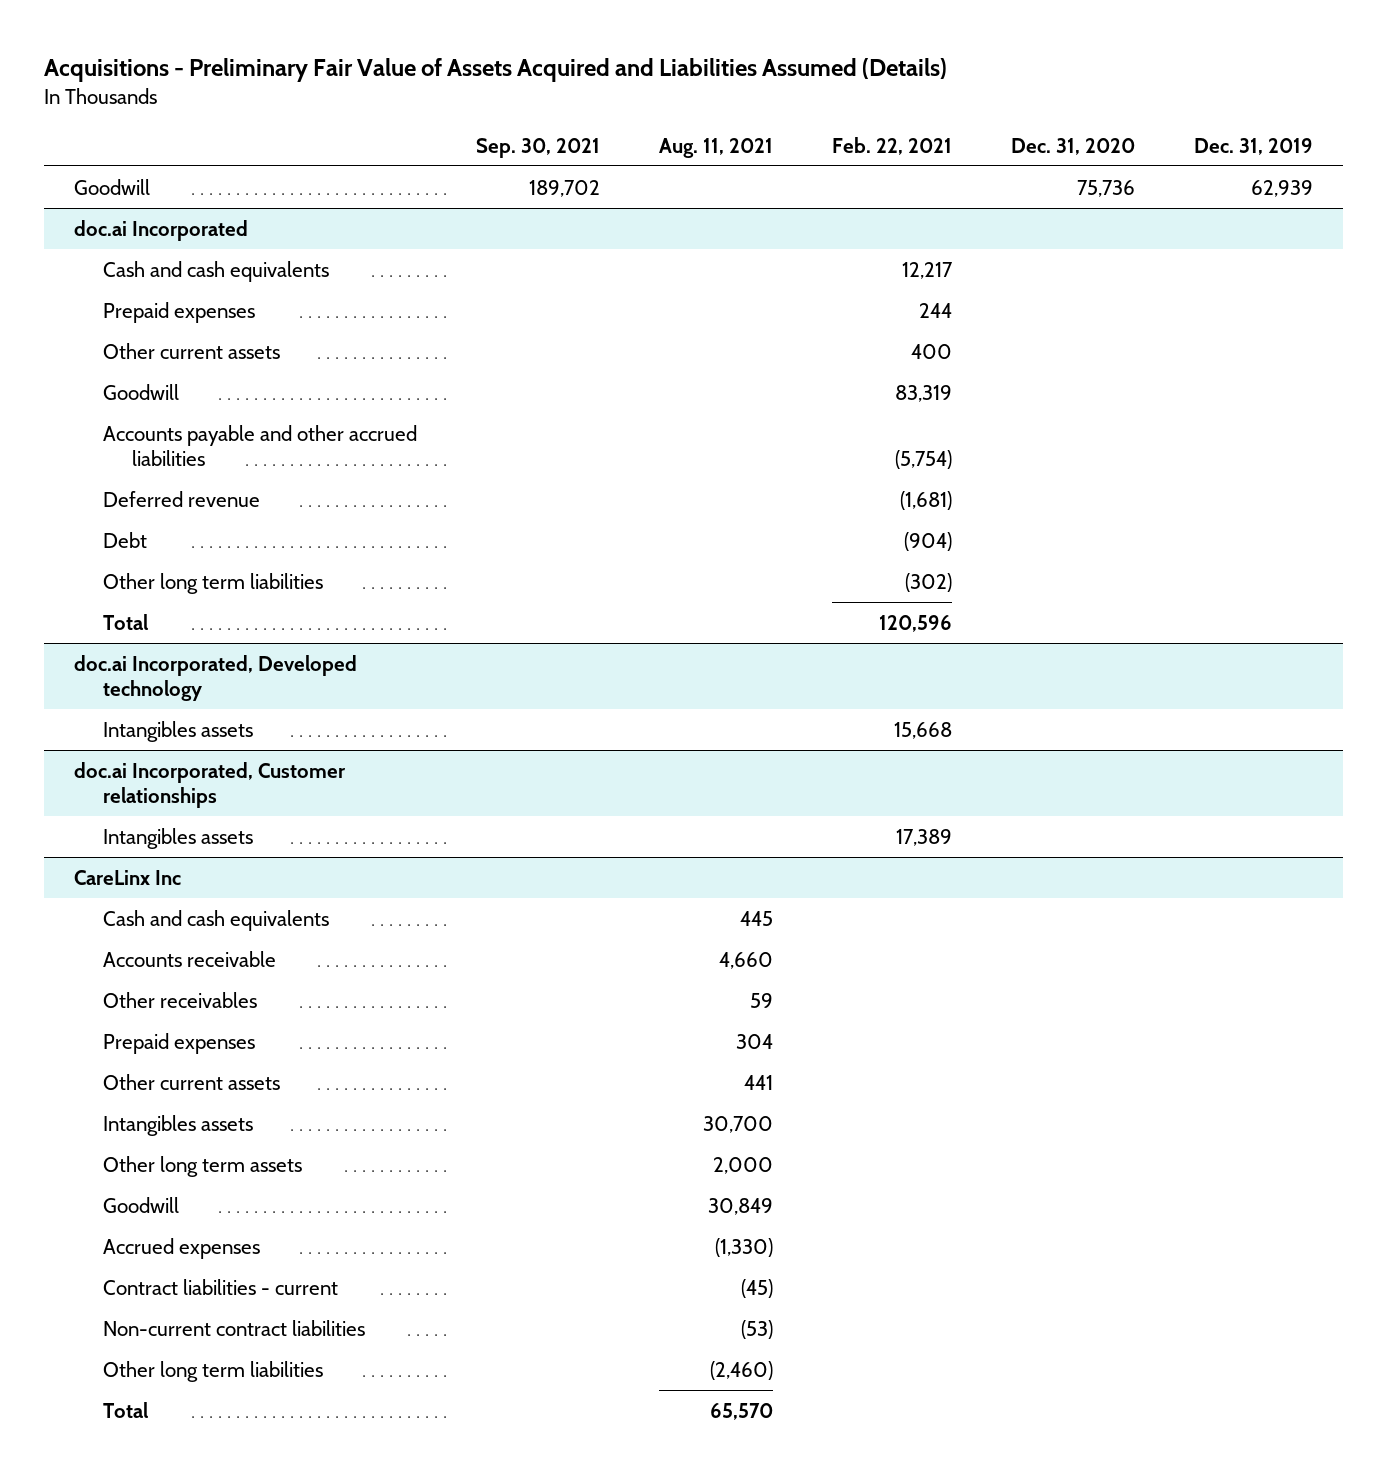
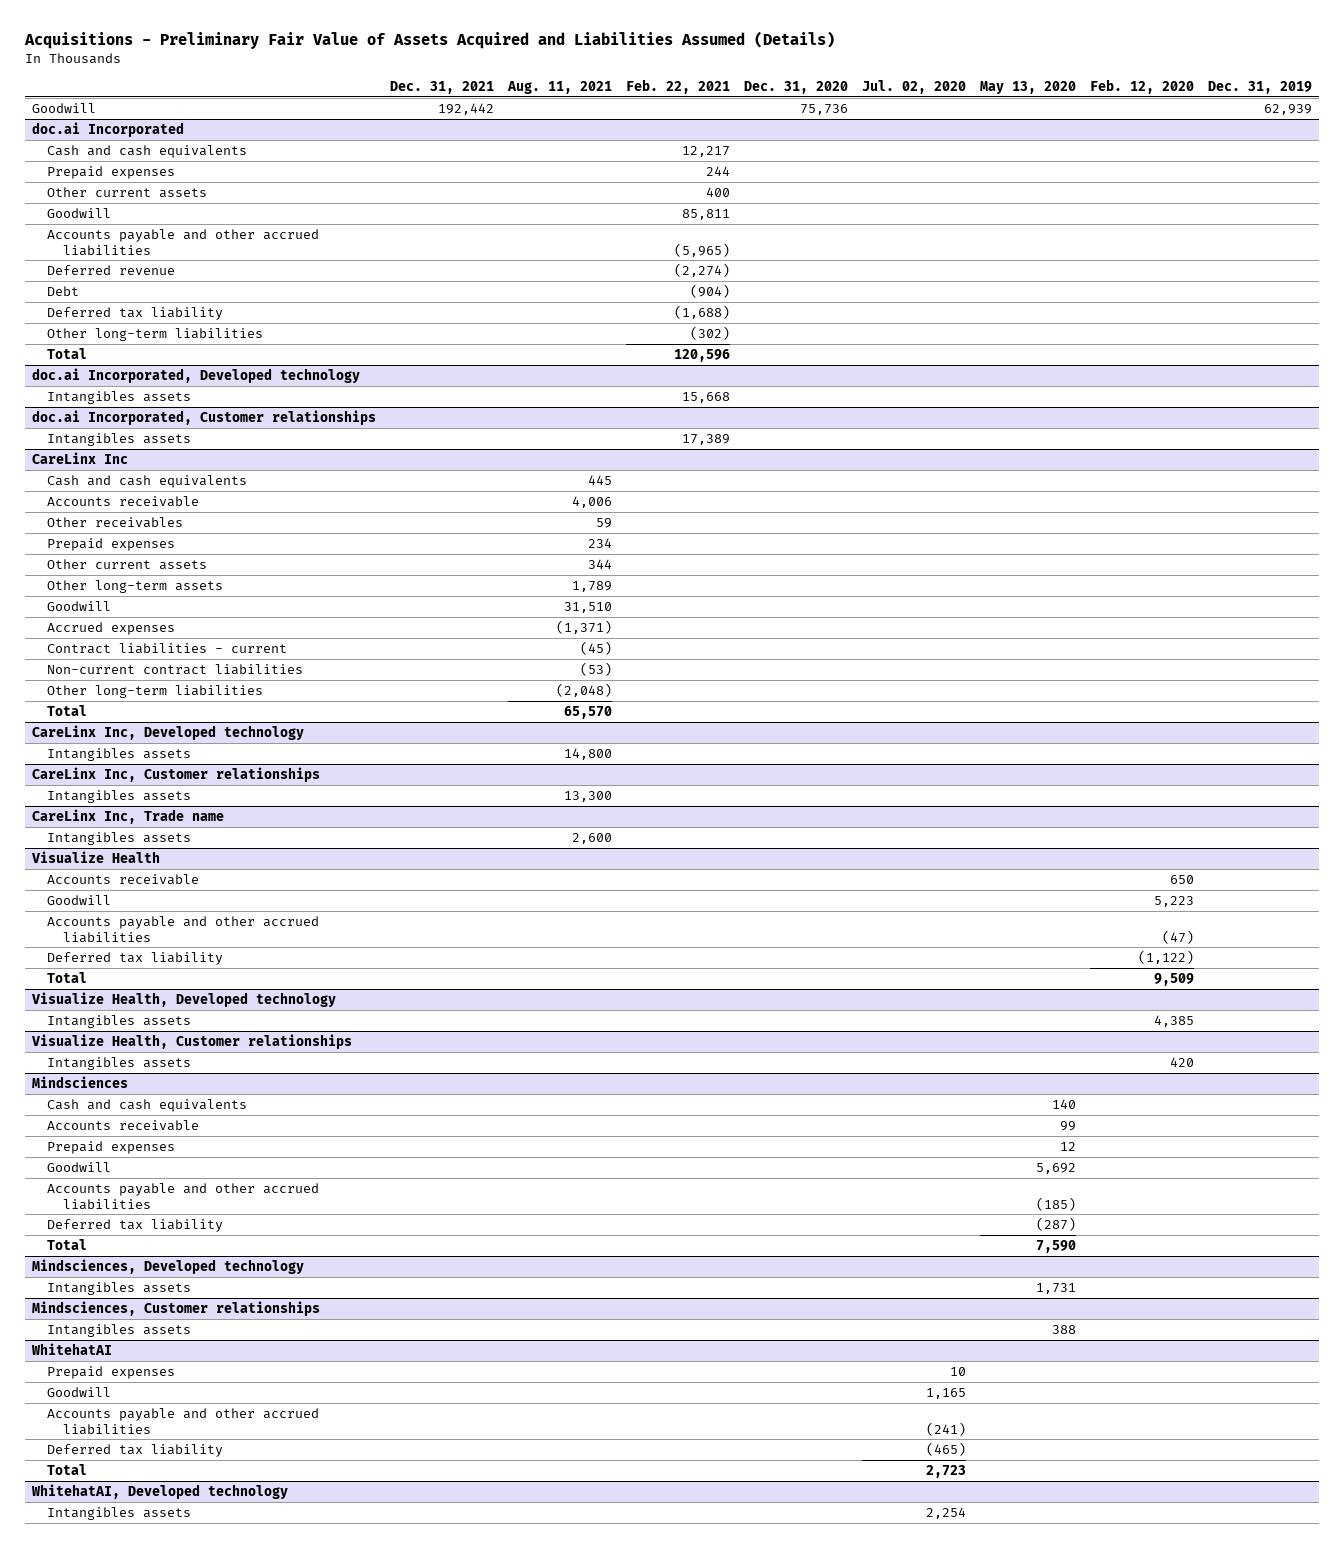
[476,137,601,158] Sep. 30, 2021 -> none
none -> [389,80,494,94] Dec. 31, 2021
none -> [862,79,967,94] Jul. 02, 2020
none -> [980,80,1077,94] May 13, 2020
none -> [1090,78,1195,94] Feb. 12, 2020
[895,384,953,402] 83,319 -> [681,209,730,221] 85,811
[895,450,953,470] (5,754) -> [673,242,730,257] (5,965)
[900,490,953,510] (1,681) -> [673,263,730,278] (2,274)
none -> [47,307,224,321] Deferred tax liability
[103,572,324,594] Other long term liabilities -> [47,328,264,342] Other long-term liabilities
[719,951,774,969] 4,660 -> [571,496,612,509] 4,006
[103,1114,254,1136] Intangibles assets -> none
[736,1033,774,1049] 304 -> [587,538,612,549] 234
[744,1074,774,1090] 441 -> [587,559,612,570] 344
[103,1155,303,1177] Other long term assets -> [47,580,224,594] Other long-term assets
[713,1156,774,1174] 2,000 -> [571,581,612,593] 1,789
[708,1197,774,1215] 30,849 -> [563,602,612,614] 31,510
[715,1237,774,1257] (1,330) -> [555,620,612,635] (1,371)
[103,1360,324,1382] Other long term liabilities -> [47,685,264,699] Other long-term liabilities
[710,1360,774,1380] (2,460) -> [555,683,612,698] (2,048)
none -> [31,725,304,741] CareLinx Inc, Developed technology
none -> [47,748,192,762] Intangibles assets
none -> [31,767,320,783] CareLinx Inc, Customer relationships
none -> [47,790,192,804] Intangibles assets
none -> [31,809,224,825] CareLinx Inc, Trade name
none -> [47,832,192,846] Intangibles assets
none -> [31,851,160,864] Visualize Health
none -> [47,874,200,886] Accounts receivable
none -> [47,895,112,906] Goodwill
none -> [47,916,320,943] Accounts payable and other accrued liabilities
none -> [47,952,224,966] Deferred tax liability
none -> [47,972,88,984] Total
none -> [31,992,336,1008] Visualize Health, Developed technology
none -> [47,1015,192,1029] Intangibles assets
none -> [31,1034,352,1050] Visualize Health, Customer relationships
none -> [47,1057,192,1071] Intangibles assets
none -> [31,1076,128,1089] Mindsciences
none -> [47,1099,248,1113] Cash and cash equivalents
none -> [47,1120,200,1132] Accounts receivable
none -> [47,1141,176,1155] Prepaid expenses
none -> [47,1162,112,1173] Goodwill
none -> [47,1183,320,1210] Accounts payable and other accrued liabilities
none -> [47,1219,224,1233] Deferred tax liability
none -> [47,1239,88,1251] Total
none -> [31,1259,304,1275] Mindsciences, Developed technology
none -> [47,1282,192,1296] Intangibles assets
none -> [31,1301,320,1317] Mindsciences, Customer relationships
none -> [47,1324,192,1338] Intangibles assets
none -> [30,1343,112,1356] WhitehatAI
none -> [47,1366,176,1380] Prepaid expenses
none -> [47,1387,112,1398] Goodwill
none -> [47,1408,320,1435] Accounts payable and other accrued liabilities
none -> [47,1444,224,1458] Deferred tax liability
none -> [47,1464,88,1476] Total
none -> [30,1484,288,1500] WhitehatAI, Developed technology
none -> [47,1507,192,1521] Intangibles assets

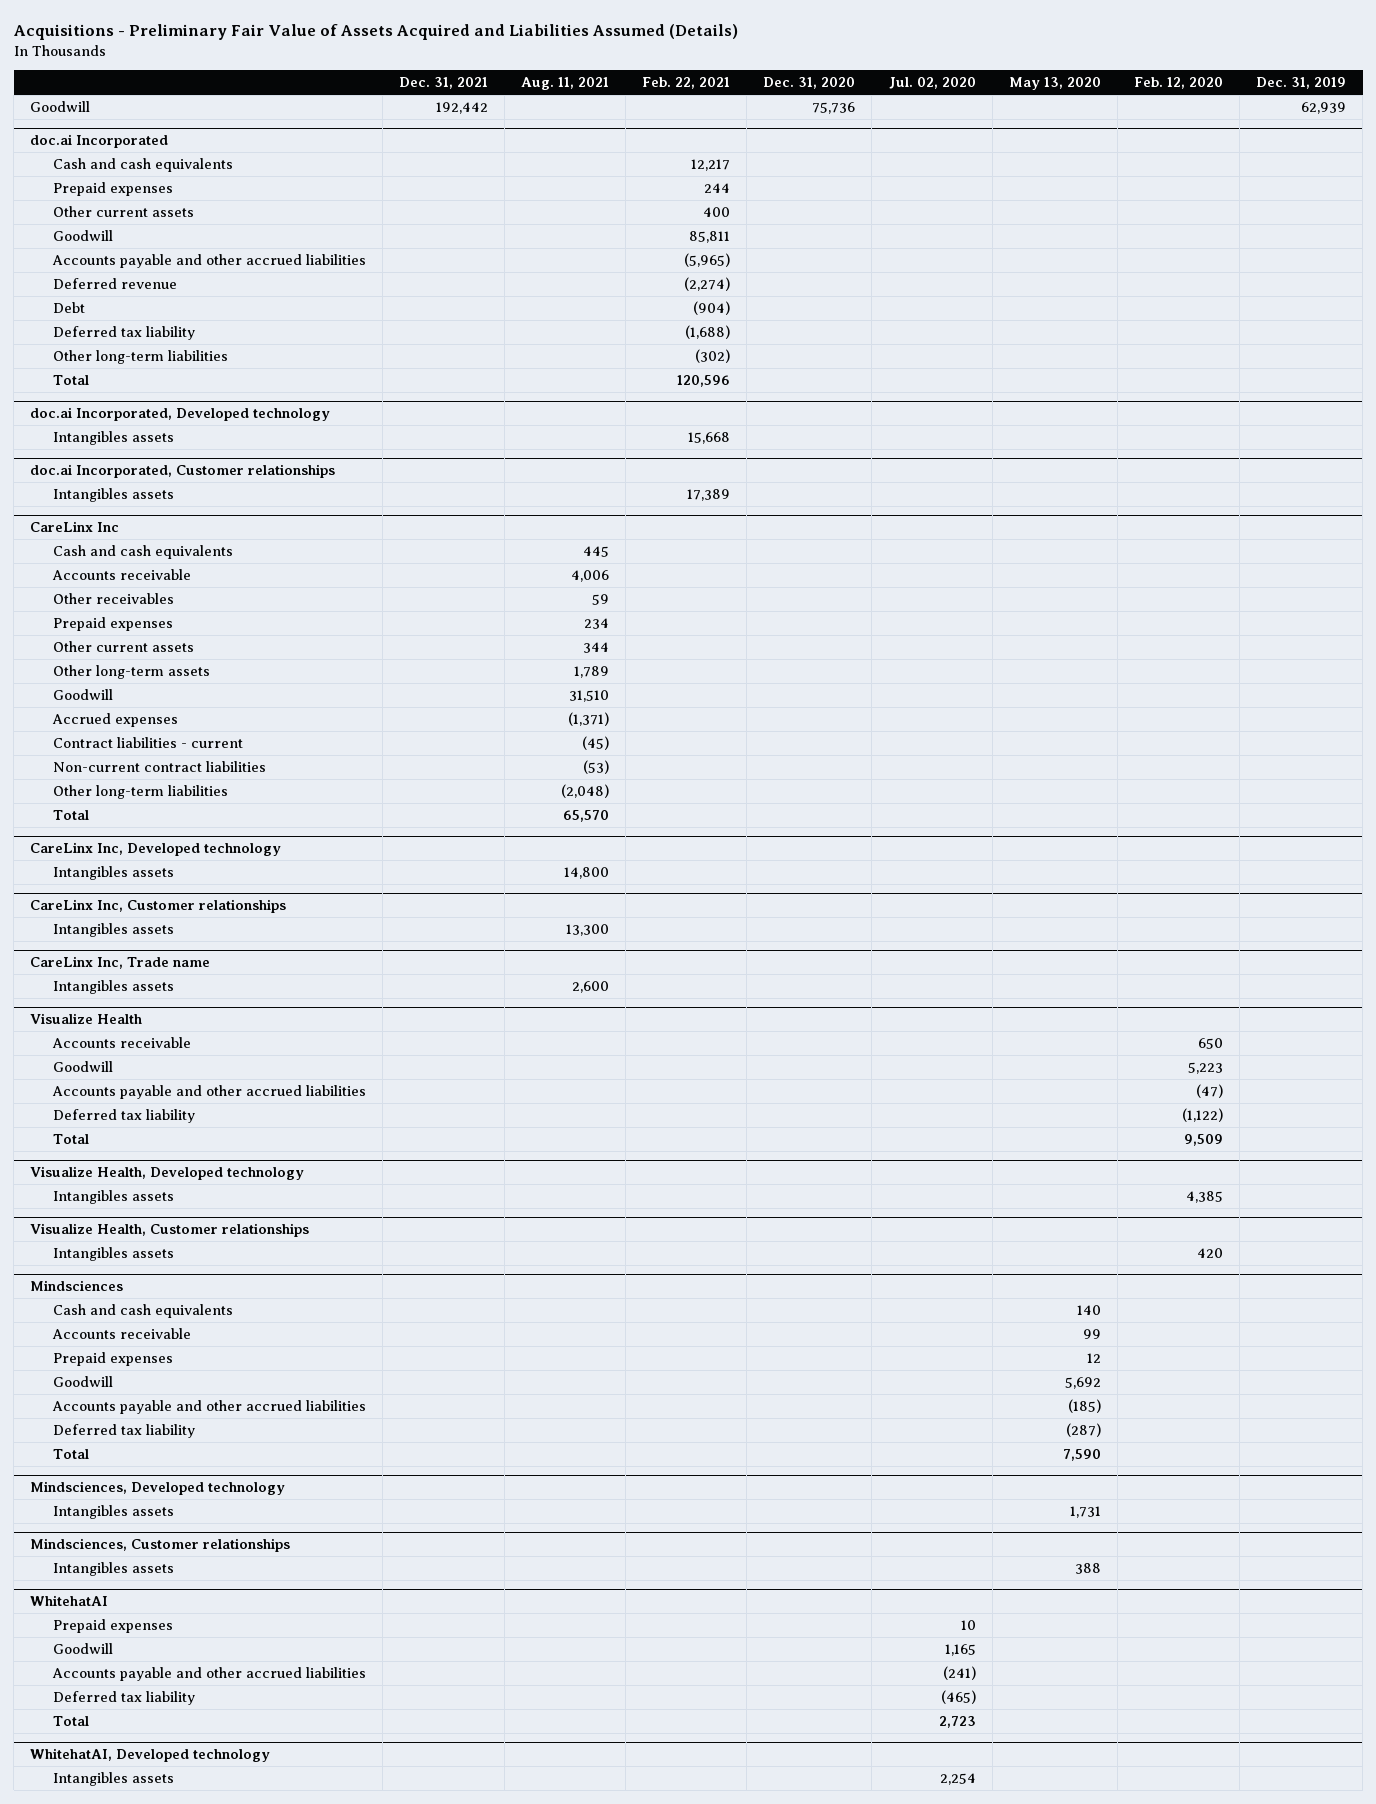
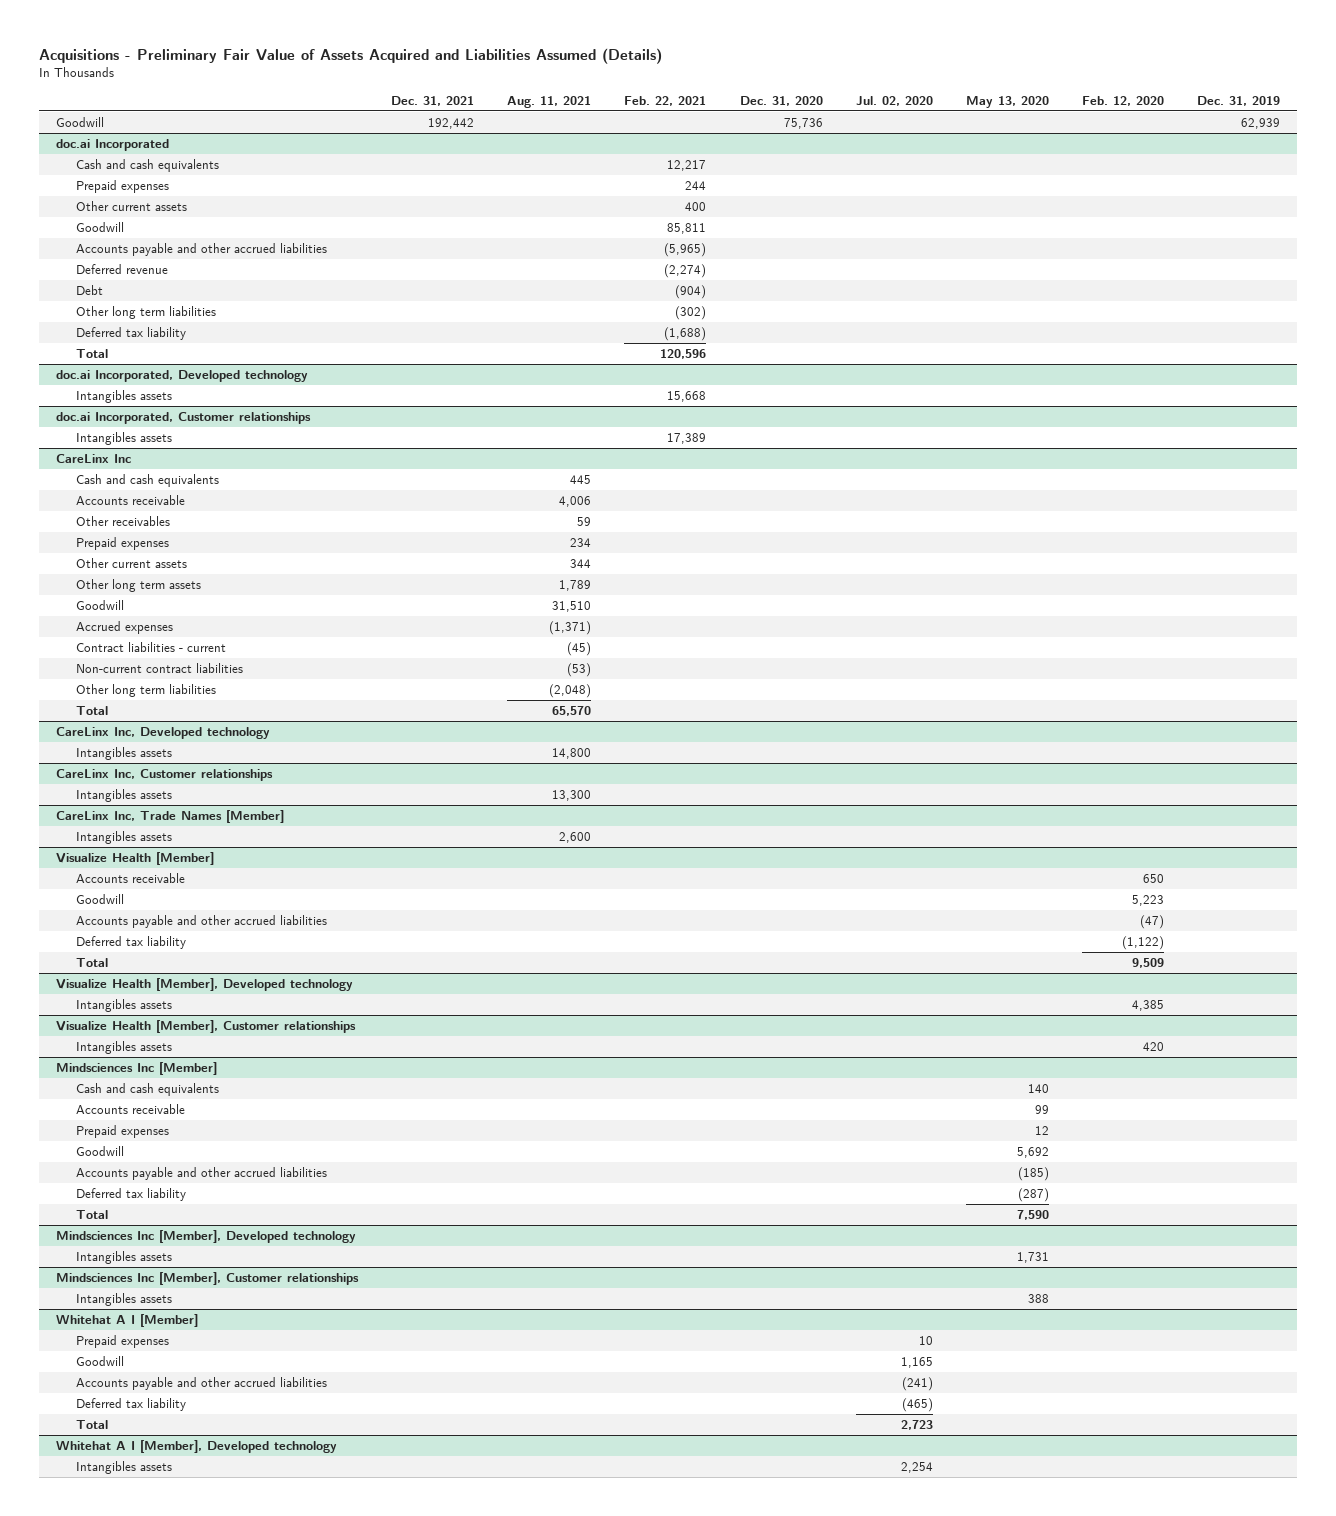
none -> [75,305,216,319] Other long term liabilities
[52,350,228,365] Other long-term liabilities -> none
[52,665,210,680] Other long-term assets -> [75,578,201,592] Other long term assets
[52,785,228,800] Other long-term liabilities -> [75,683,216,697] Other long term liabilities
[30,956,211,970] CareLinx Inc, Trade name -> [55,809,284,823] CareLinx Inc, Trade Names [Member]
[30,1013,143,1025] Visualize Health -> [55,851,214,865] Visualize Health [Member]
[30,1166,305,1181] Visualize Health, Developed technology -> [55,977,353,991] Visualize Health [Member], Developed technology
[30,1223,310,1238] Visualize Health, Customer relationships -> [55,1019,356,1033] Visualize Health [Member], Customer relationships
[30,1280,124,1292] Mindsciences -> [55,1061,217,1075] Mindsciences Inc [Member]
[30,1481,286,1496] Mindsciences, Developed technology -> [55,1229,356,1243] Mindsciences Inc [Member], Developed technology
[30,1538,291,1553] Mindsciences, Customer relationships -> [55,1271,359,1285] Mindsciences Inc [Member], Customer relationships
[30,1595,109,1607] WhitehatAI -> [55,1313,198,1327] Whitehat A I [Member]
[30,1748,271,1763] WhitehatAI, Developed technology -> [55,1439,337,1453] Whitehat A I [Member], Developed technology

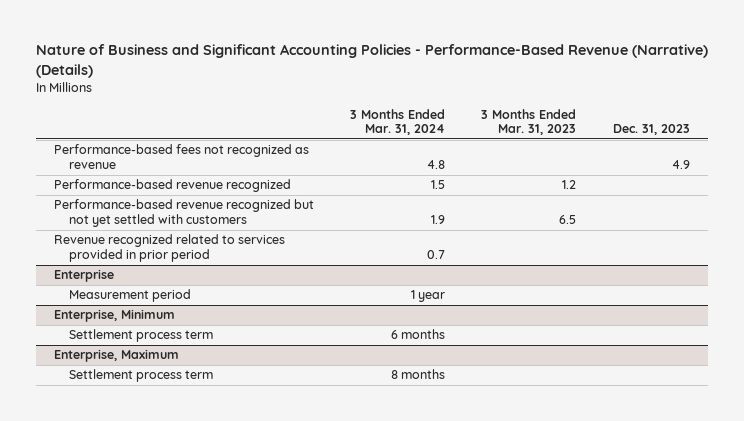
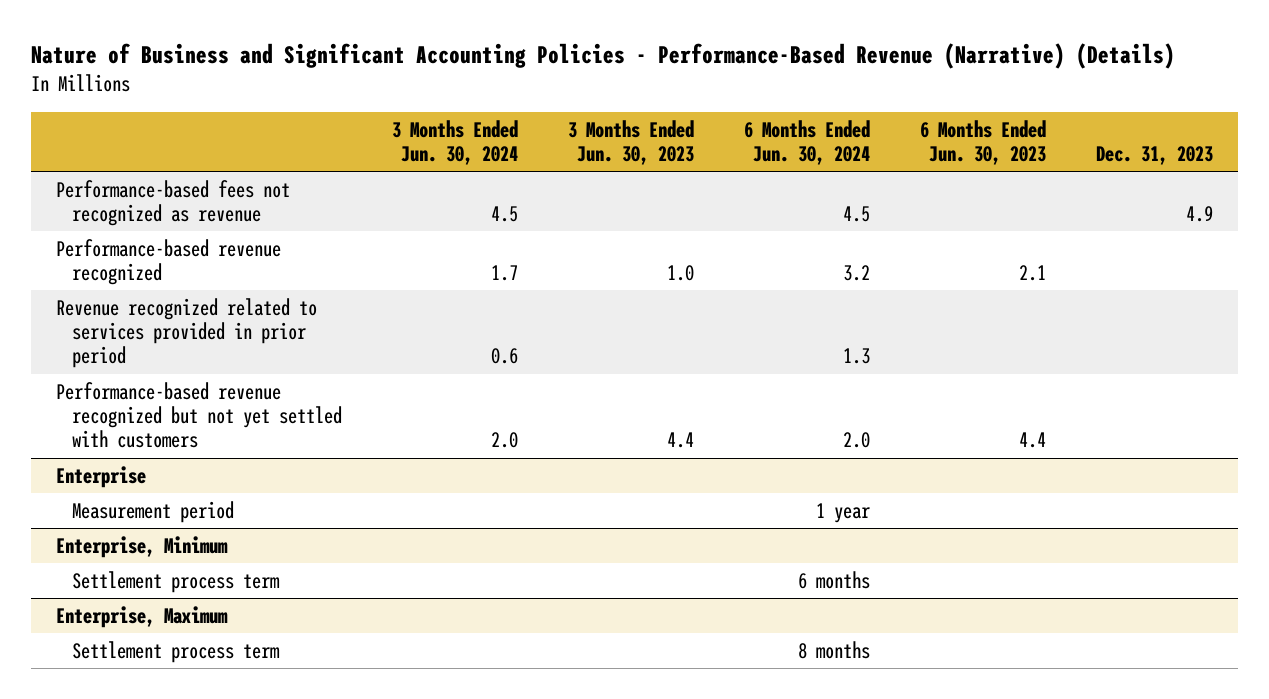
[350,108,446,136] 3 Months Ended Mar. 31, 2024 -> none
[481,108,577,136] 3 Months Ended Mar. 31, 2023 -> none
none -> [391,119,518,165] 3 Months Ended Jun. 30, 2024
none -> [567,119,694,165] 3 Months Ended Jun. 30, 2023
none -> [744,119,871,165] 6 Months Ended Jun. 30, 2024
none -> [920,119,1047,165] 6 Months Ended Jun. 30, 2023
[53,199,314,228] Performance-based revenue recognized but not yet settled with customers -> [55,381,342,449] Performance-based revenue recognized but not yet settled with customers

